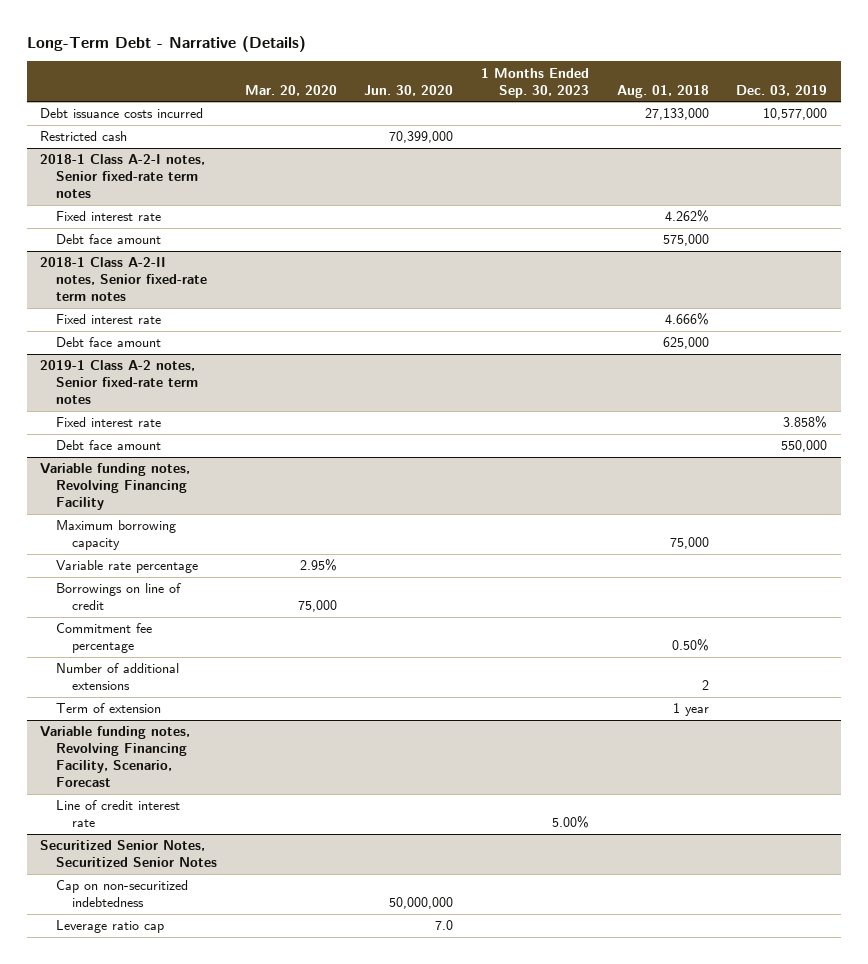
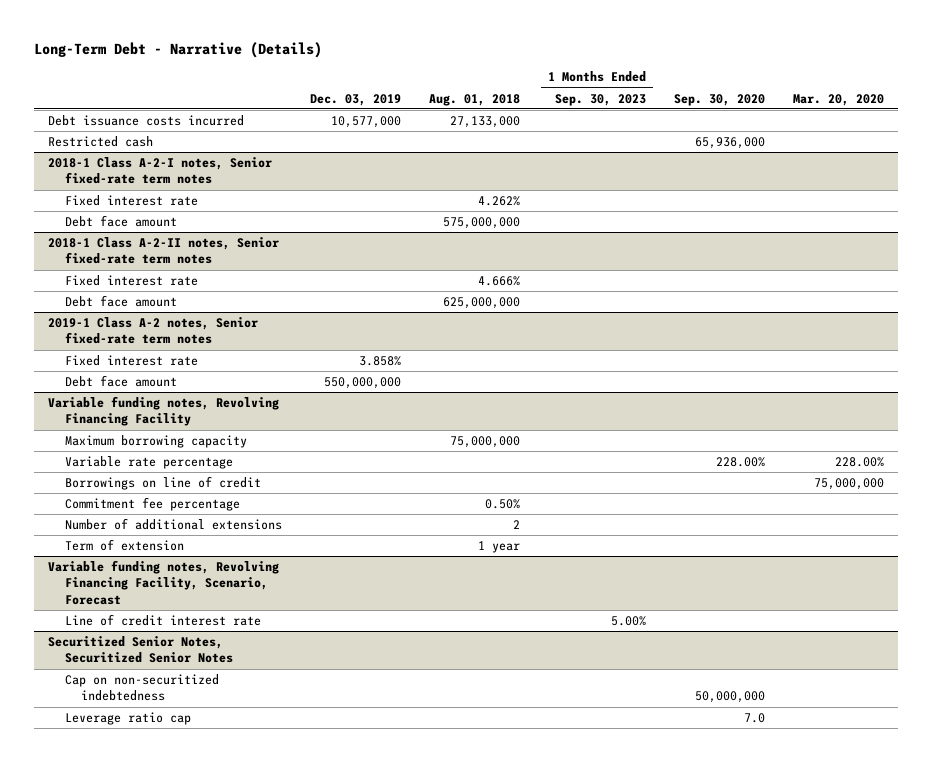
[364,84,454,96] Jun. 30, 2020 -> none
none -> [673,93,765,106] Sep. 30, 2020
[662,234,709,247] 575,000 -> [442,217,520,230] 575,000,000
[662,337,709,350] 625,000 -> [442,297,520,310] 625,000,000
[781,440,828,453] 550,000 -> [323,377,401,390] 550,000,000
[669,537,709,550] 75,000 -> [449,436,520,449] 75,000,000
[299,559,337,572] 2.95% -> [834,457,884,468] 228.00%
[297,600,337,613] 75,000 -> [813,478,884,491] 75,000,000

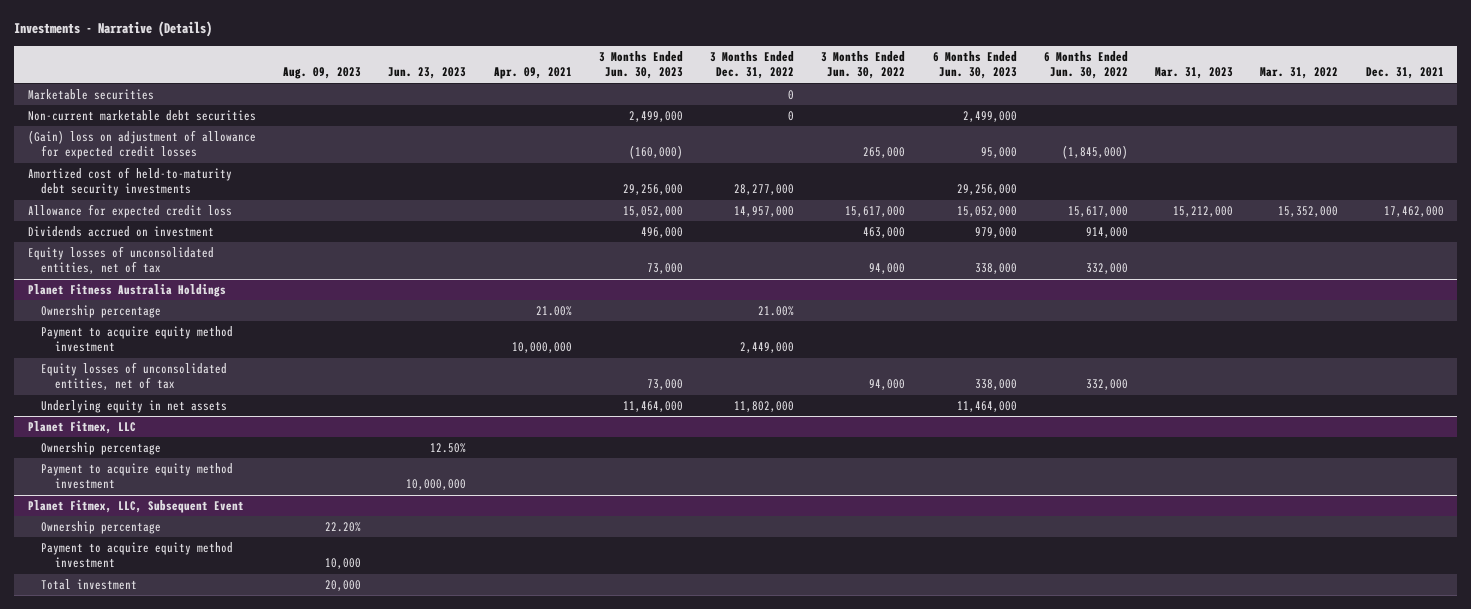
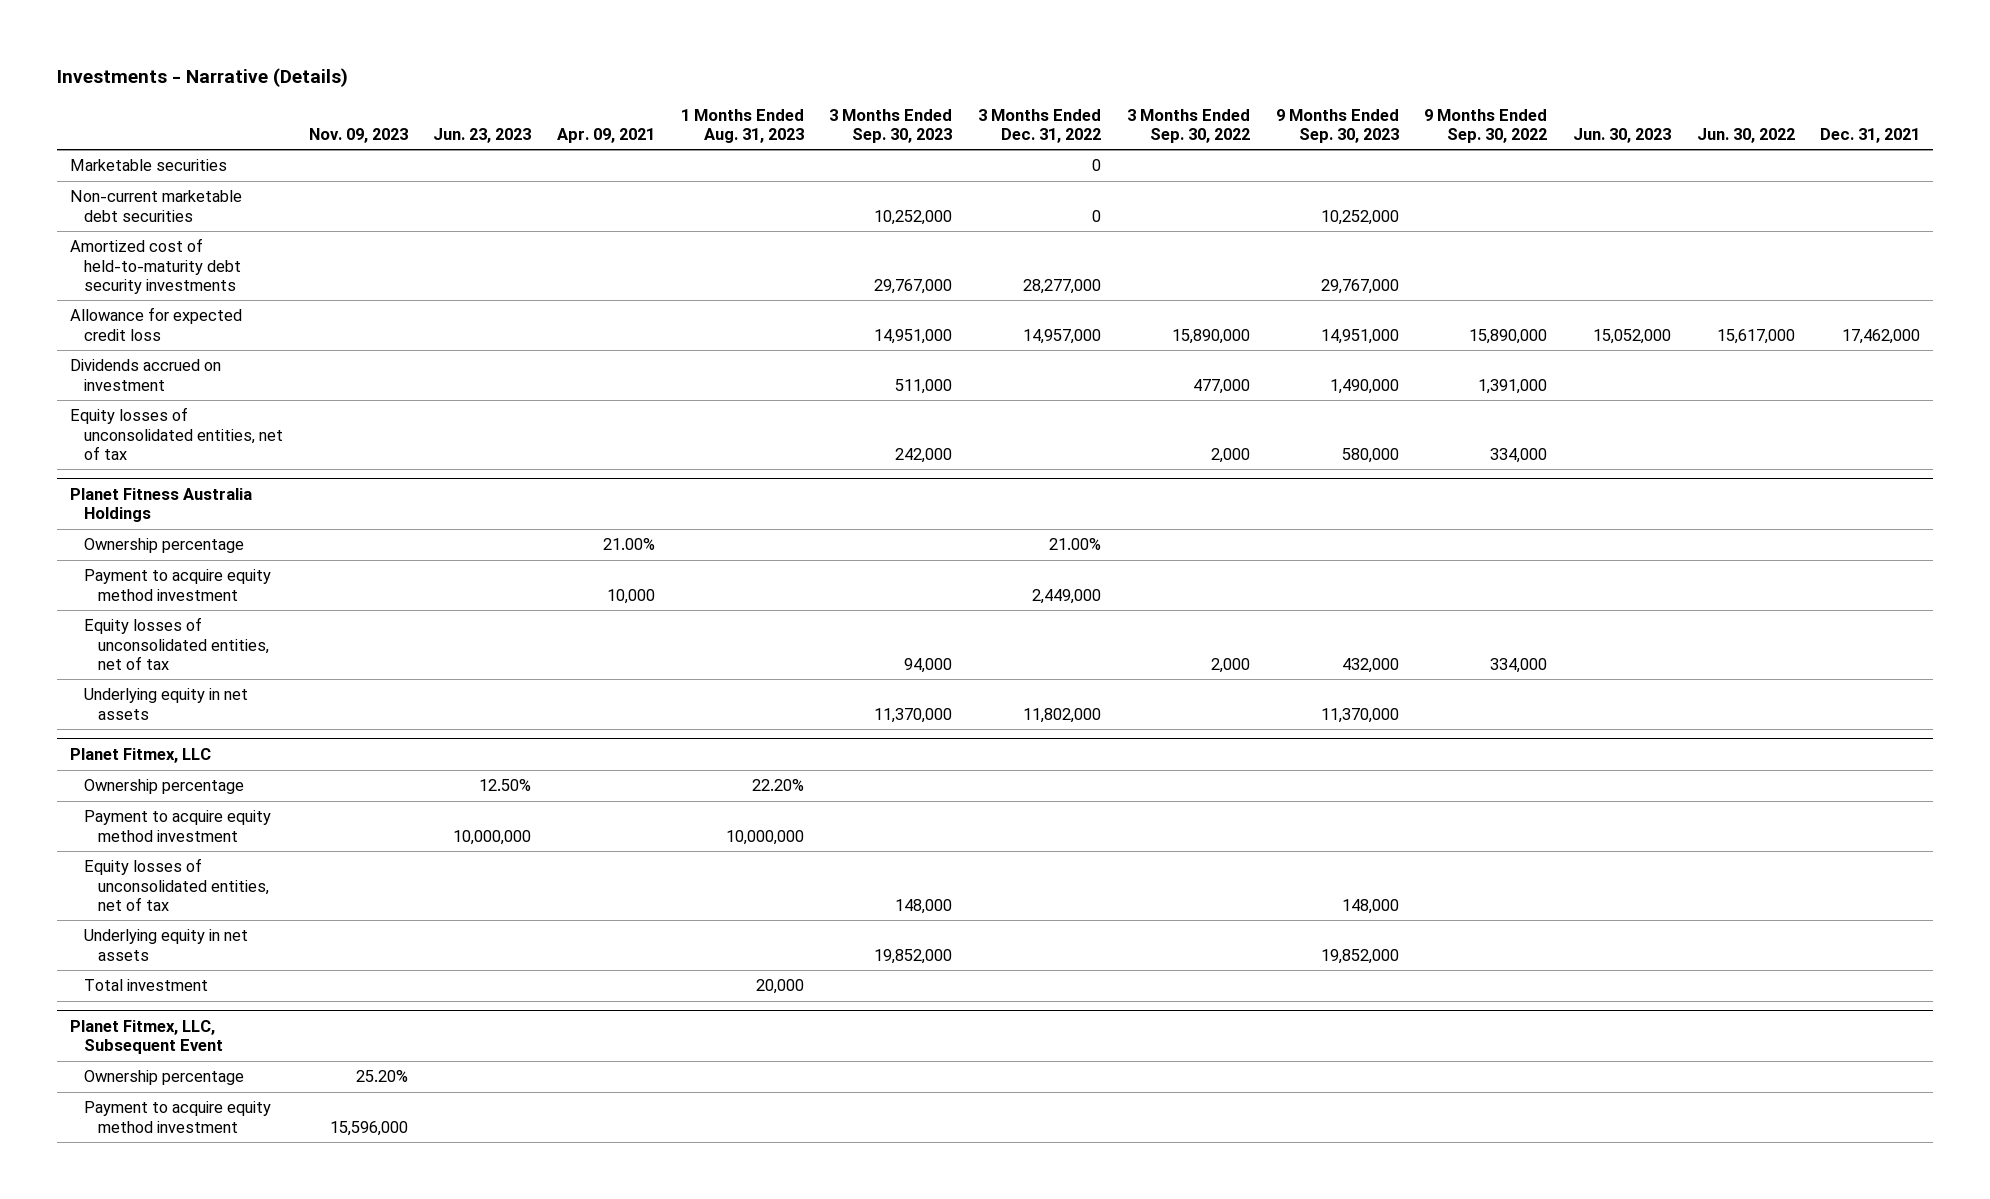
[283,67,362,80] Aug. 09, 2023 -> none
[598,50,683,80] 3 Months Ended Jun. 30, 2023 -> none
[821,50,906,80] 3 Months Ended Jun. 30, 2022 -> none
[932,50,1017,80] 6 Months Ended Jun. 30, 2023 -> none
[1043,50,1128,80] 6 Months Ended Jun. 30, 2022 -> none
[1155,67,1234,80] Mar. 31, 2023 -> none
[1260,67,1339,80] Mar. 31, 2022 -> none
none -> [308,127,408,143] Nov. 09, 2023
none -> [680,108,804,143] 1 Months Ended Aug. 31, 2023
none -> [829,108,953,143] 3 Months Ended Sep. 30, 2023
none -> [1126,108,1250,143] 3 Months Ended Sep. 30, 2022
none -> [1275,108,1399,143] 9 Months Ended Sep. 30, 2023
none -> [1424,108,1548,143] 9 Months Ended Sep. 30, 2022
none -> [1573,127,1672,143] Jun. 30, 2023
none -> [1696,127,1795,143] Jun. 30, 2022
[27,130,256,160] (Gain) loss on adjustment of allowance for expected credit losses -> none
[511,342,572,354] 10,000,000 -> [607,588,656,604] 10,000
none -> [83,858,270,911] Equity losses of unconsolidated entities, net of tax
none -> [83,929,248,961] Underlying equity in net assets
none -> [83,979,208,992] Total investment
[41,579,138,591] Total investment -> none

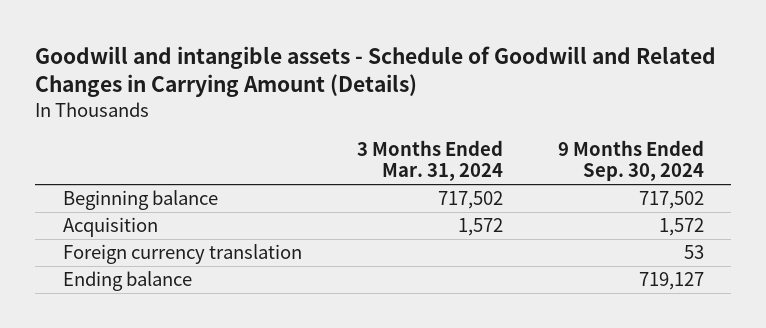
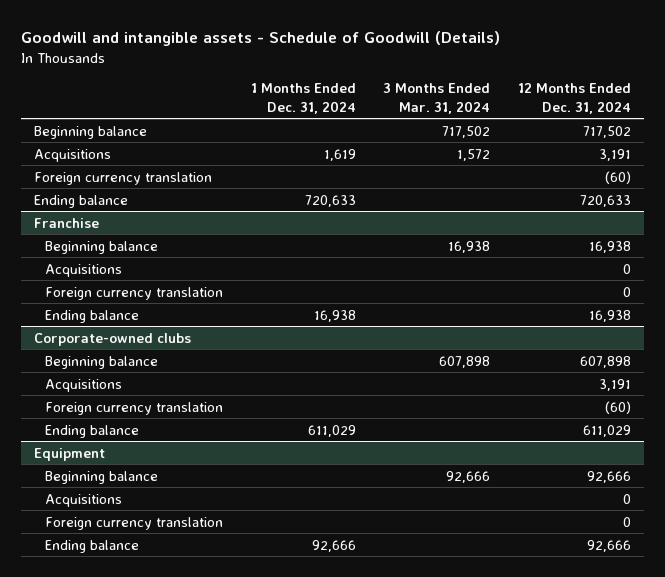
[34,45,716,98] Goodwill and intangible assets - Schedule of Goodwill and Related Changes in Carrying Amount (Details) -> [20,31,500,47] Goodwill and intangible assets - Schedule of Goodwill (Details)
[557,140,704,182] 9 Months Ended Sep. 30, 2024 -> none
none -> [250,83,356,114] 1 Months Ended Dec. 31, 2024
none -> [517,83,631,114] 12 Months Ended Dec. 31, 2024
[62,217,158,238] Acquisition -> [34,148,112,162] Acquisitions
none -> [34,217,100,228] Franchise
none -> [45,240,159,254] Beginning balance
none -> [45,263,123,277] Acquisitions
none -> [45,286,224,300] Foreign currency translation
none -> [45,309,140,323] Ending balance
none -> [34,332,192,346] Corporate-owned clubs
none -> [45,355,159,369] Beginning balance
none -> [45,378,123,392] Acquisitions
none -> [45,401,224,415] Foreign currency translation
none -> [45,424,140,438] Ending balance
none -> [34,447,106,461] Equipment
none -> [45,470,159,484] Beginning balance
none -> [45,493,123,507] Acquisitions
none -> [45,516,224,530] Foreign currency translation
none -> [45,539,140,553] Ending balance

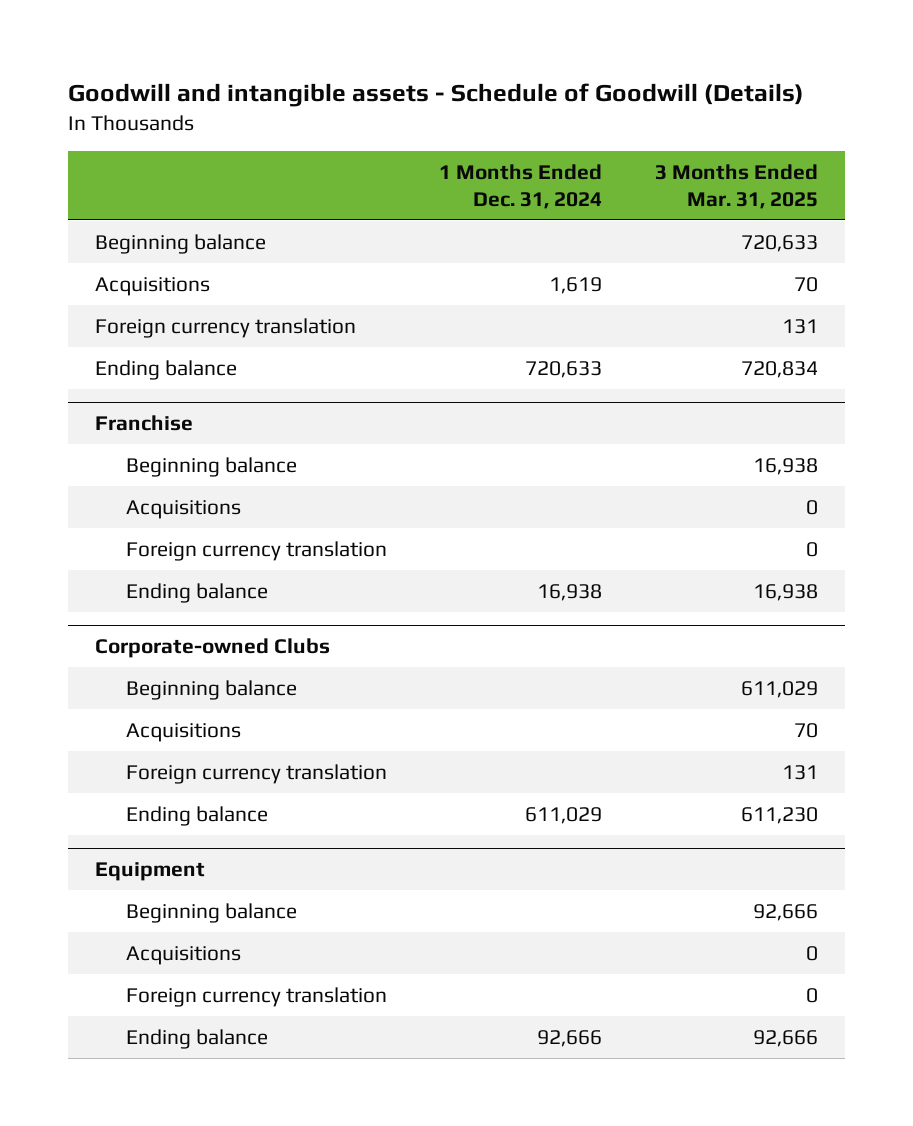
[383,83,491,114] 3 Months Ended Mar. 31, 2024 -> none
[517,83,631,114] 12 Months Ended Dec. 31, 2024 -> none
none -> [655,163,819,209] 3 Months Ended Mar. 31, 2025
[34,332,192,346] Corporate-owned clubs -> [94,638,330,659] Corporate-owned Clubs

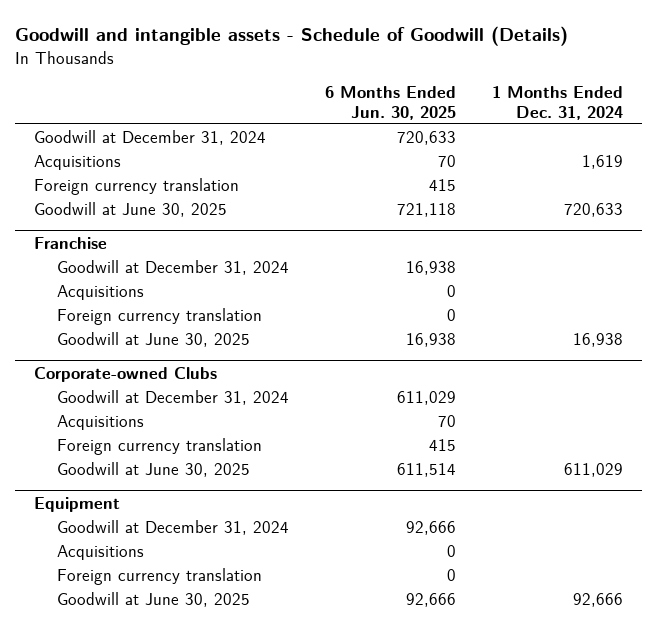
[655,163,819,209] 3 Months Ended Mar. 31, 2025 -> none
none -> [325,85,457,120] 6 Months Ended Jun. 30, 2025
[94,233,266,254] Beginning balance -> [33,129,266,145] Goodwill at December 31, 2024
[94,359,237,380] Ending balance -> [33,201,227,217] Goodwill at June 30, 2025
[125,456,297,477] Beginning balance -> [56,259,289,275] Goodwill at December 31, 2024
[125,582,268,603] Ending balance -> [56,331,250,347] Goodwill at June 30, 2025
[125,679,297,700] Beginning balance -> [56,389,289,405] Goodwill at December 31, 2024
[125,805,268,826] Ending balance -> [56,461,250,477] Goodwill at June 30, 2025
[125,902,297,923] Beginning balance -> [56,519,289,535] Goodwill at December 31, 2024
[125,1028,268,1049] Ending balance -> [56,591,250,607] Goodwill at June 30, 2025

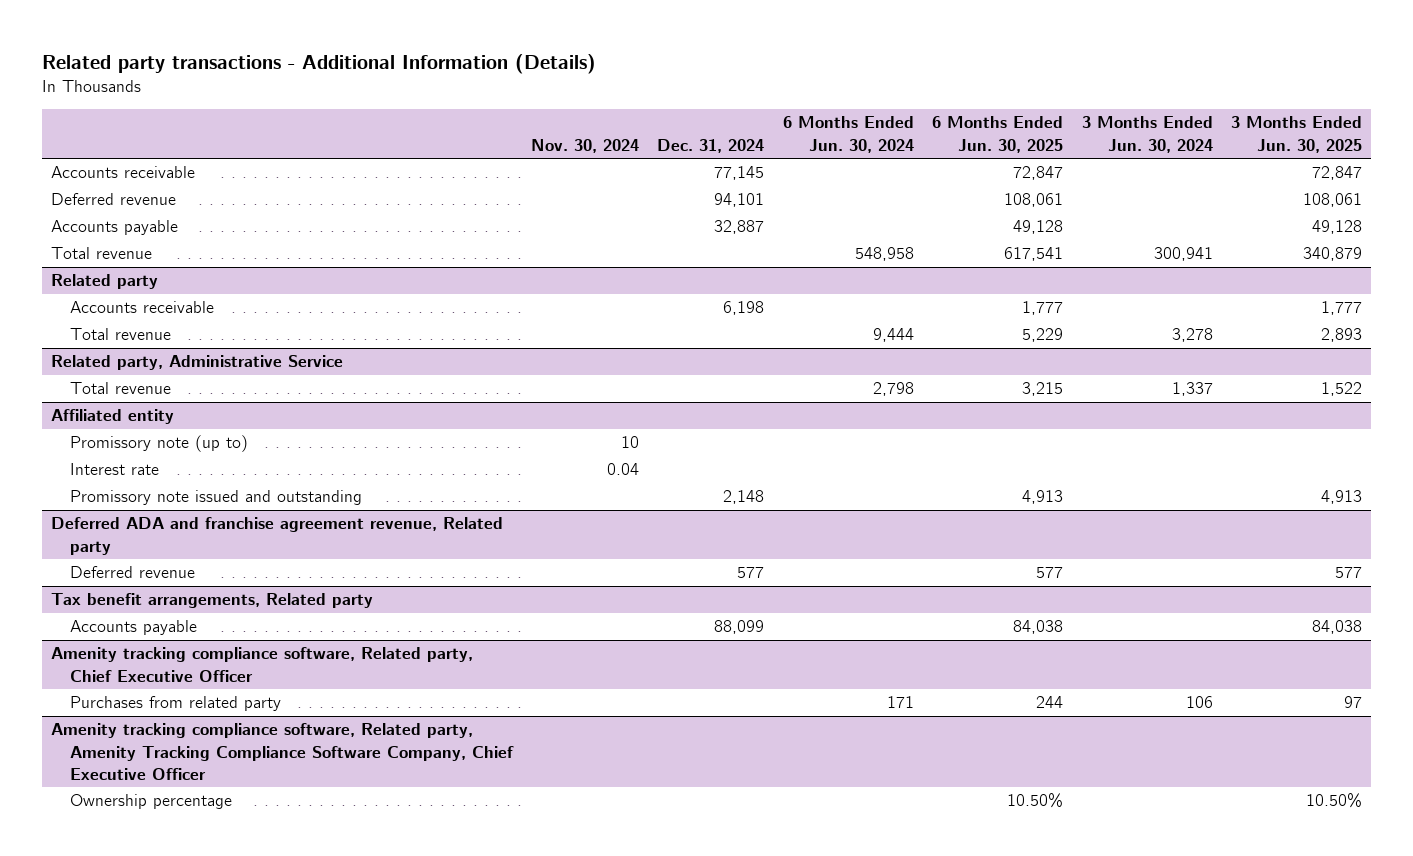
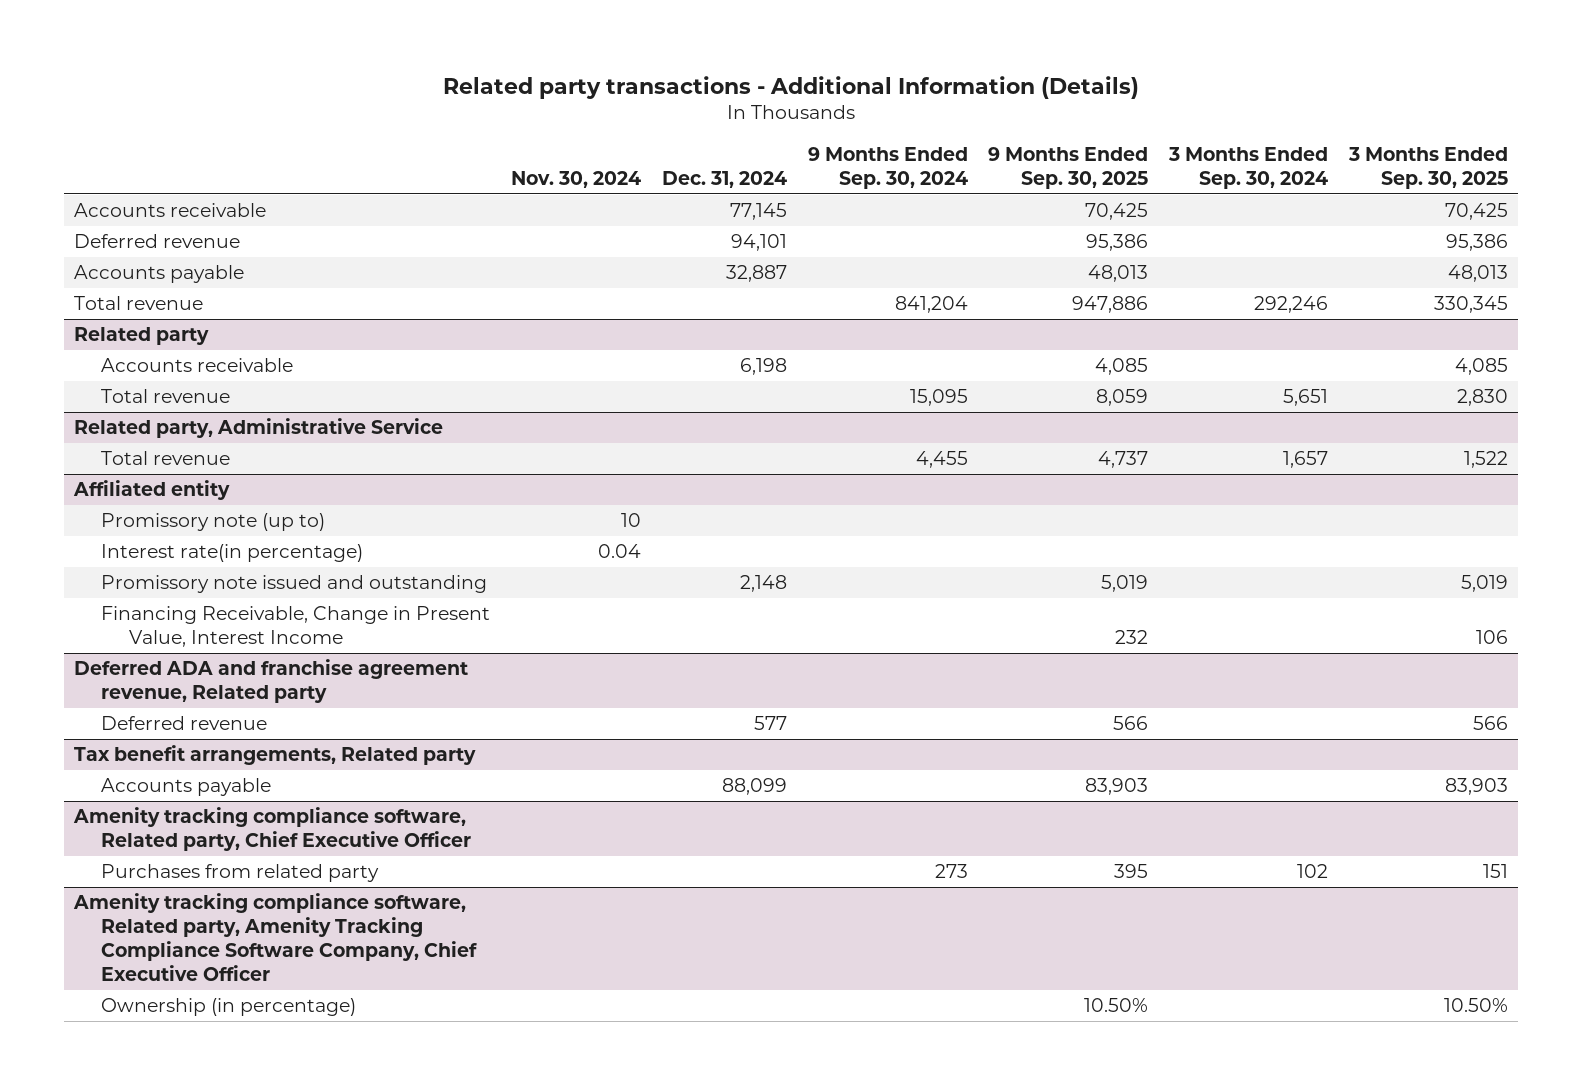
[782,116,914,153] 6 Months Ended Jun. 30, 2024 -> none
[932,116,1064,153] 6 Months Ended Jun. 30, 2025 -> none
[1081,116,1213,153] 3 Months Ended Jun. 30, 2024 -> none
[1231,116,1363,153] 3 Months Ended Jun. 30, 2025 -> none
none -> [807,146,968,189] 9 Months Ended Sep. 30, 2024
none -> [988,146,1149,189] 9 Months Ended Sep. 30, 2025
none -> [1167,146,1328,189] 3 Months Ended Sep. 30, 2024
none -> [1347,146,1508,189] 3 Months Ended Sep. 30, 2025
[69,463,159,476] Interest rate -> [101,544,364,563] Interest rate(in percentage)
none -> [101,606,491,648] Financing Receivable, Change in Present Value, Interest Income
[69,794,232,810] Ownership percentage -> [101,998,357,1017] Ownership (in percentage)

